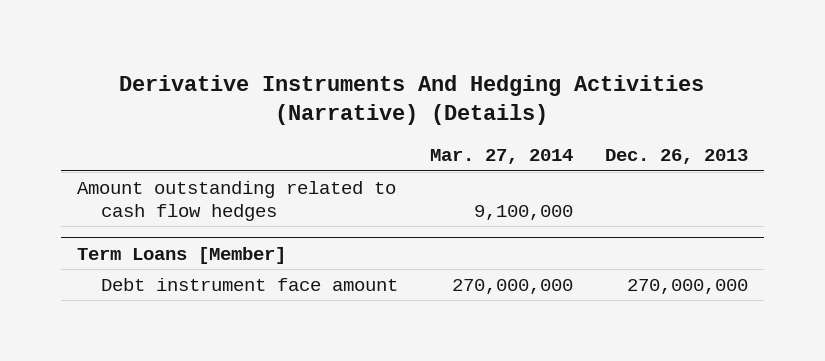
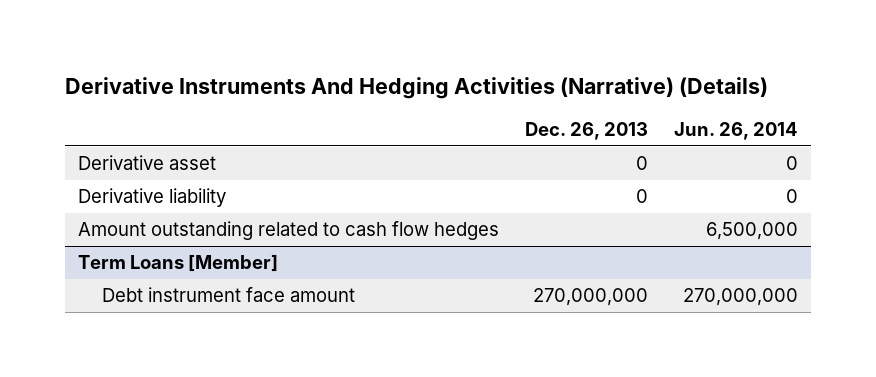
[429,149,573,165] Mar. 27, 2014 -> none
none -> [673,122,798,141] Jun. 26, 2014
none -> [78,155,217,171] Derivative asset
none -> [78,188,227,208] Derivative liability

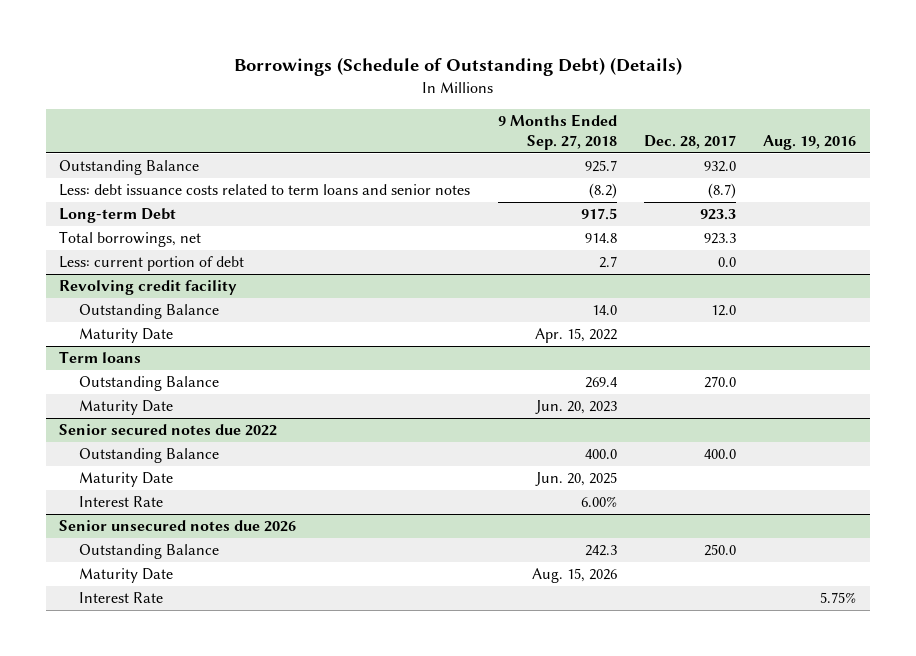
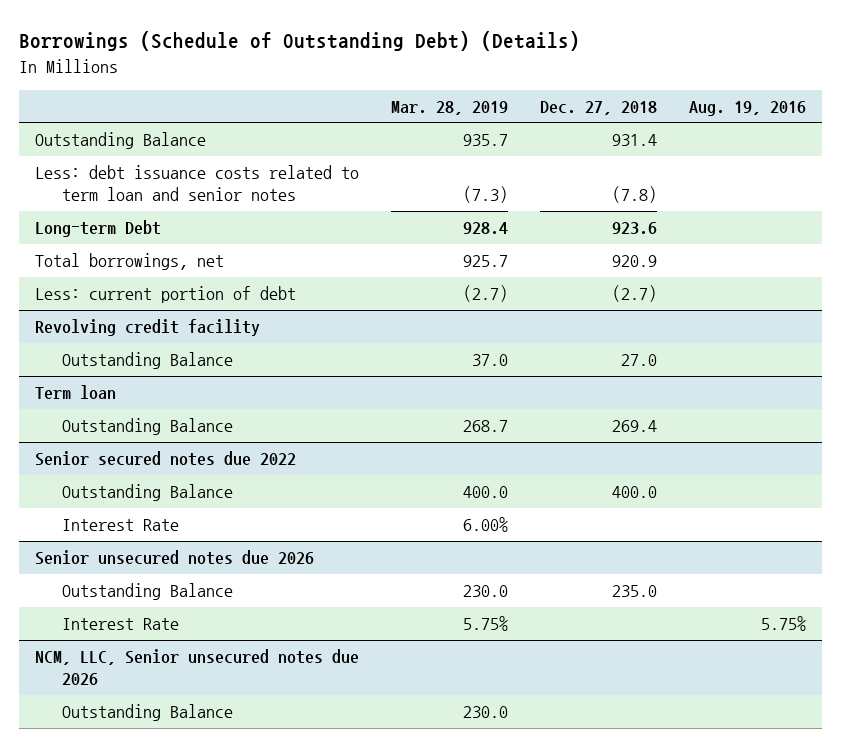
[497,114,617,150] 9 Months Ended Sep. 27, 2018 -> none
[644,134,737,149] Dec. 28, 2017 -> none
none -> [391,100,509,115] Mar. 28, 2019
none -> [540,100,658,115] Dec. 27, 2018
[59,184,471,197] Less: debt issuance costs related to term loans and senior notes -> [35,165,360,201] Less: debt issuance costs related to term loan and senior notes
[78,328,173,344] Maturity Date -> none
[59,351,142,364] Term loans -> [35,385,117,400] Term loan
[78,400,173,416] Maturity Date -> none
[78,472,173,488] Maturity Date -> none
[78,568,173,584] Maturity Date -> none
none -> [35,649,360,685] NCM, LLC, Senior unsecured notes due 2026
none -> [62,704,234,722] Outstanding Balance

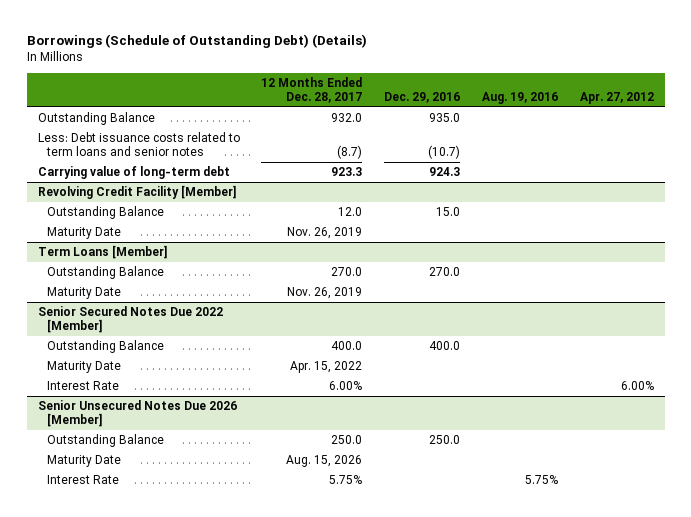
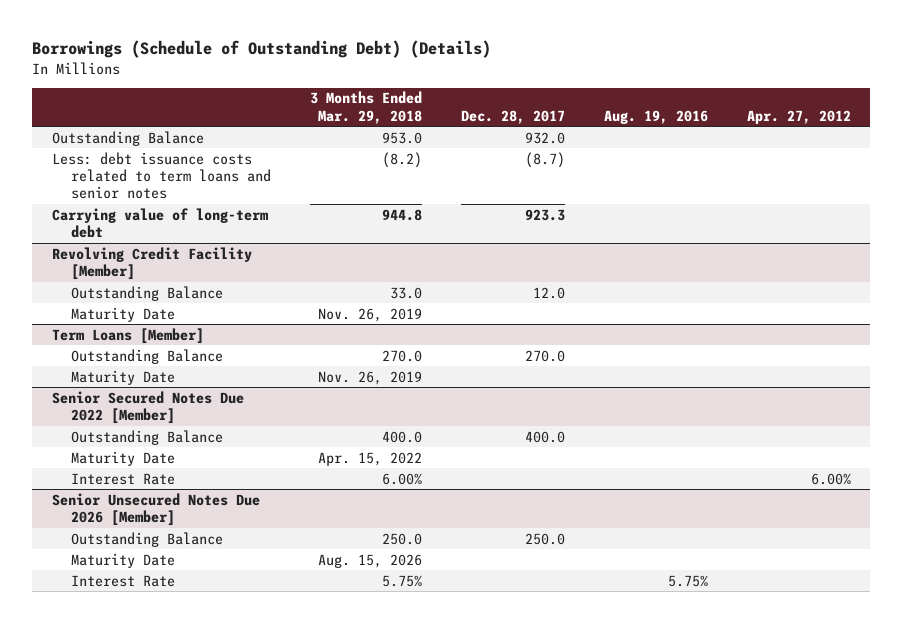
[261,76,363,104] 12 Months Ended Dec. 28, 2017 -> none
[384,92,461,104] Dec. 29, 2016 -> none
none -> [309,91,422,124] 3 Months Ended Mar. 29, 2018
none -> [460,109,565,124] Dec. 28, 2017
[37,132,240,157] Less: Debt issuance costs related to term loans and senior notes -> [51,151,271,200] Less: debt issuance costs related to term loans and senior notes

